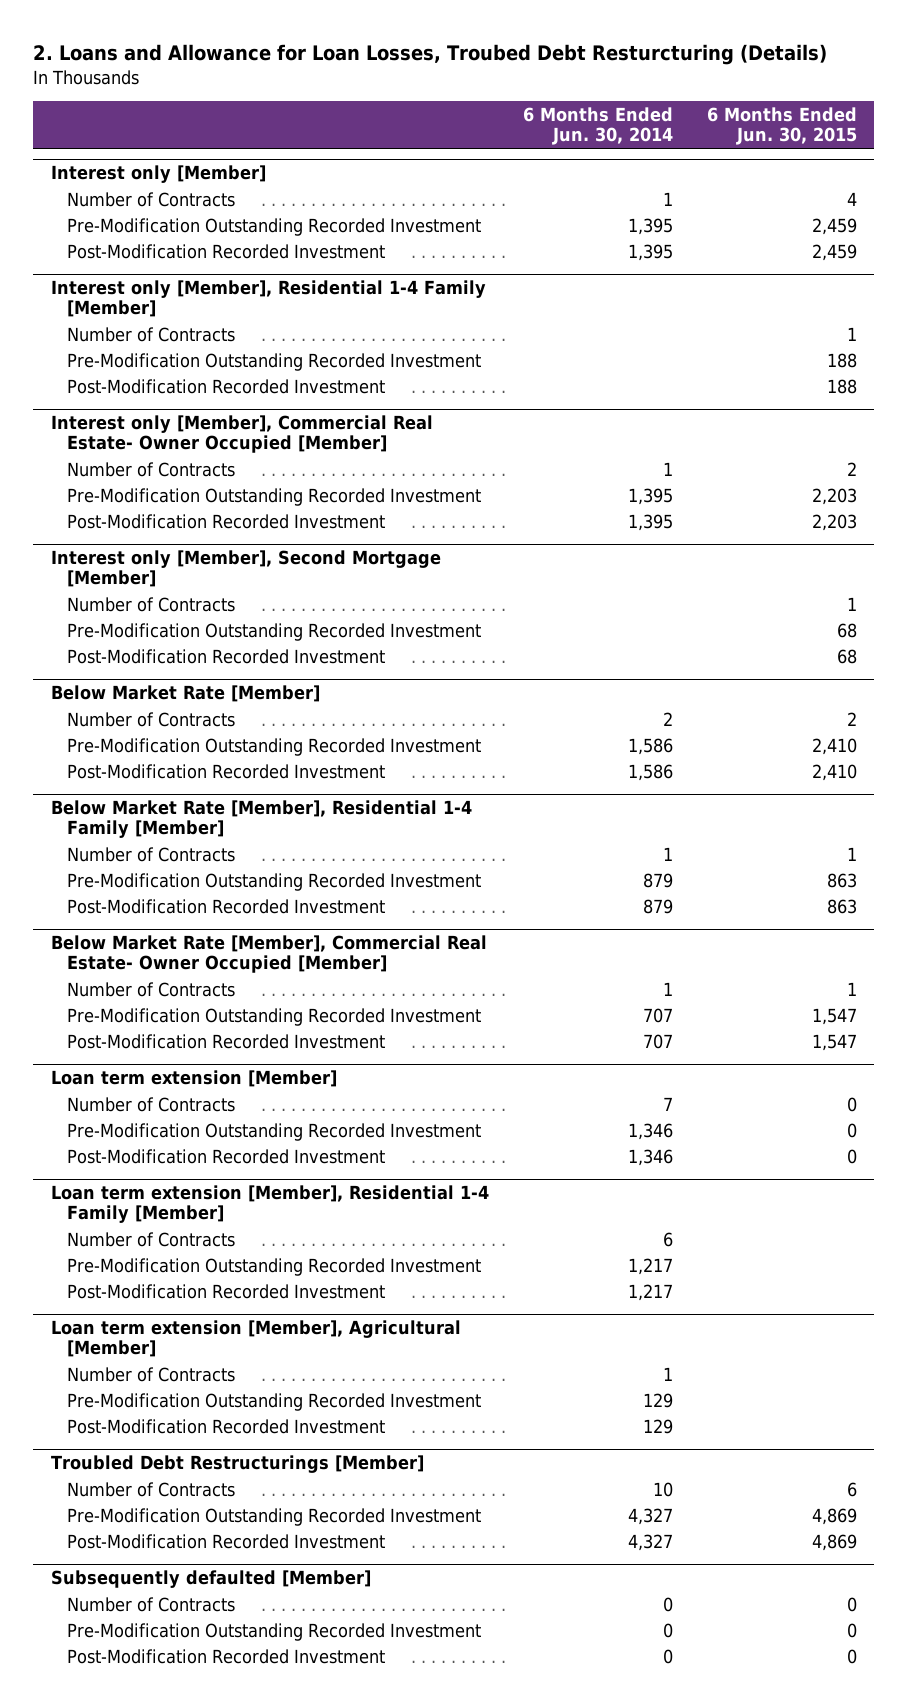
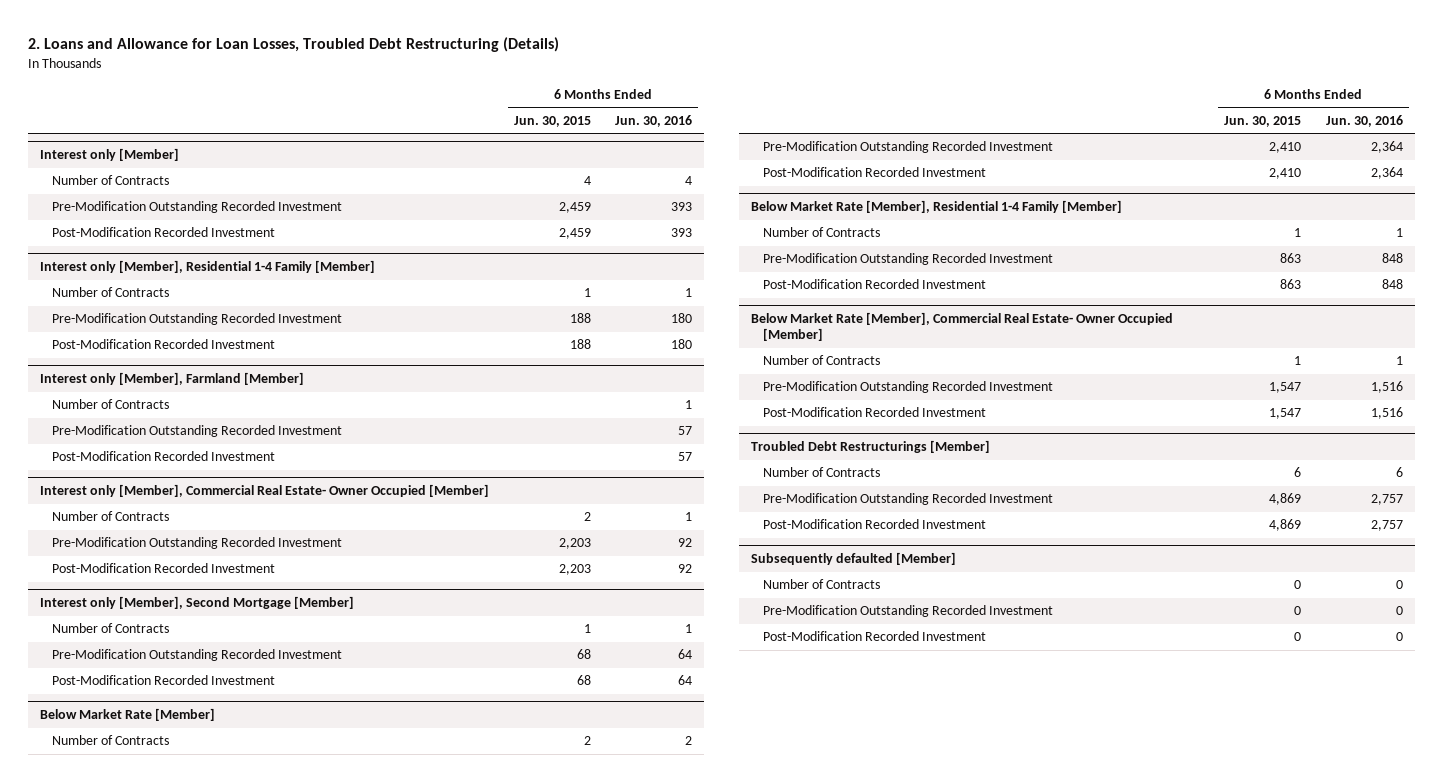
[33,44,828,66] 2. Loans and Allowance for Loan Losses, Troubed Debt Resturcturing (Details) -> [28,37,560,53] 2. Loans and Allowance for Loan Losses, Troubled Debt Restructuring (Details)
[522,106,673,146] 6 Months Ended Jun. 30, 2014 -> none
none -> [615,114,693,127] Jun. 30, 2016
none -> [40,372,305,386] Interest only [Member], Farmland [Member]
none -> [52,399,170,410] Number of Contracts
none -> [52,425,343,438] Pre-Modification Outstanding Recorded Investment
none -> [52,451,276,462] Post-Modification Recorded Investment
[50,1069,337,1087] Loan term extension [Member] -> none
[67,1096,236,1112] Number of Contracts -> none
[67,1122,482,1141] Pre-Modification Outstanding Recorded Investment -> none
[67,1148,386,1164] Post-Modification Recorded Investment -> none
[50,1184,489,1224] Loan term extension [Member], Residential 1-4 Family [Member] -> none
[67,1231,236,1247] Number of Contracts -> none
[67,1257,482,1276] Pre-Modification Outstanding Recorded Investment -> none
[67,1283,386,1299] Post-Modification Recorded Investment -> none
[50,1319,461,1358] Loan term extension [Member], Agricultural [Member] -> none
[67,1366,236,1382] Number of Contracts -> none
[67,1392,482,1411] Pre-Modification Outstanding Recorded Investment -> none
[67,1418,386,1434] Post-Modification Recorded Investment -> none

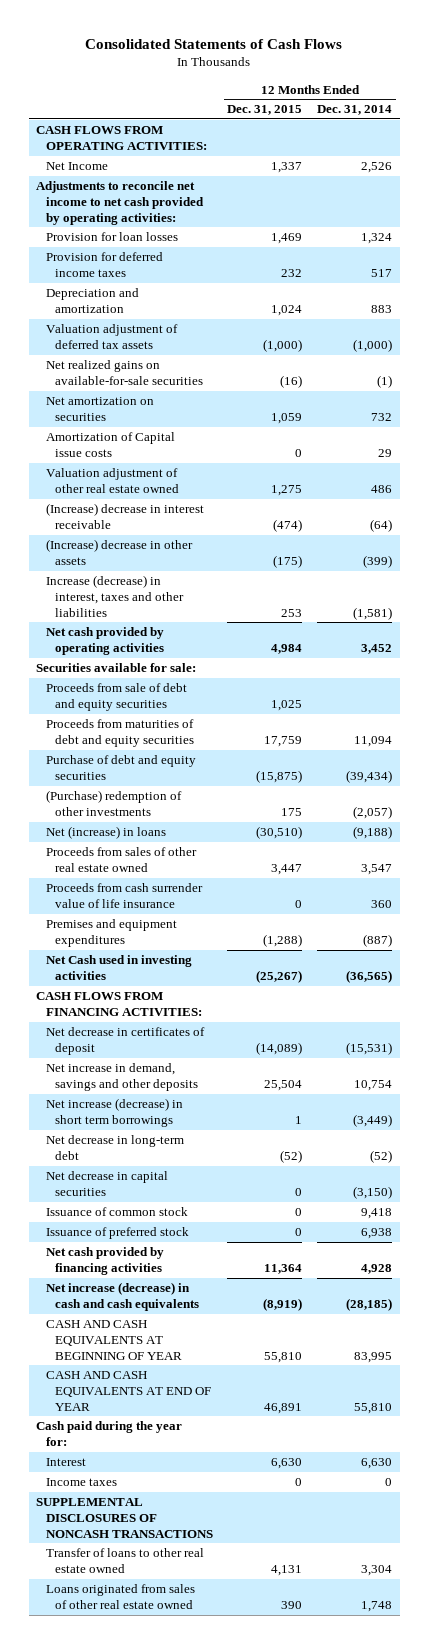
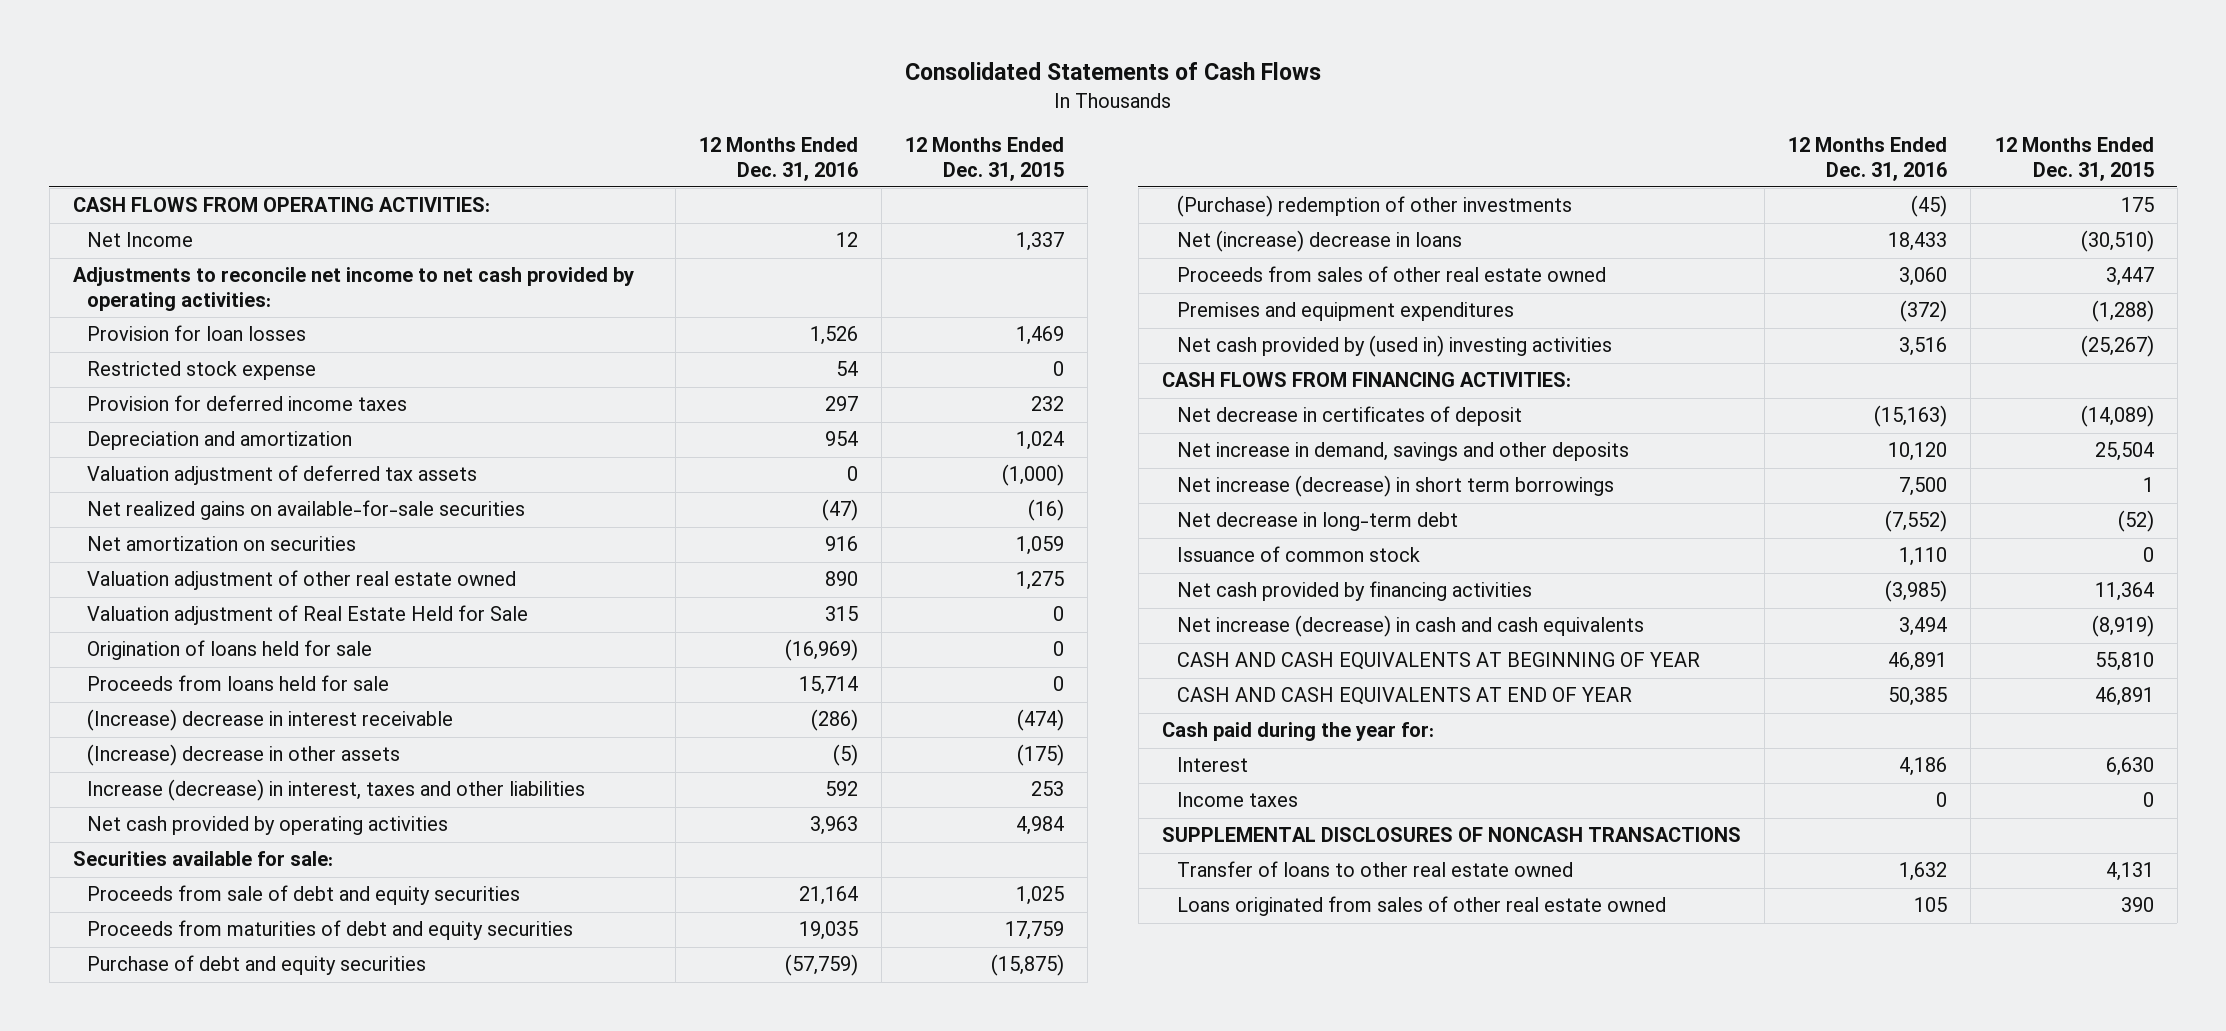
[317,105,393,116] Dec. 31, 2014 -> none
none -> [698,137,858,181] 12 Months Ended Dec. 31, 2016
none -> [87,361,317,381] Restricted stock expense
[45,432,175,457] Amortization of Capital issue costs -> none
none -> [87,605,529,626] Valuation adjustment of Real Estate Held for Sale
none -> [87,640,373,661] Origination of loans held for sale
none -> [87,675,390,692] Proceeds from loans held for sale
[45,826,166,840] Net (increase) in loans -> [1176,230,1462,253] Net (increase) decrease in loans
[45,883,203,908] Proceeds from cash surrender value of life insurance -> none
[45,955,192,980] Net Cash used in investing activities -> [1176,335,1612,358] Net cash provided by (used in) investing activities
[45,1171,168,1196] Net decrease in capital securities -> none
[45,1227,189,1240] Issuance of preferred stock -> none

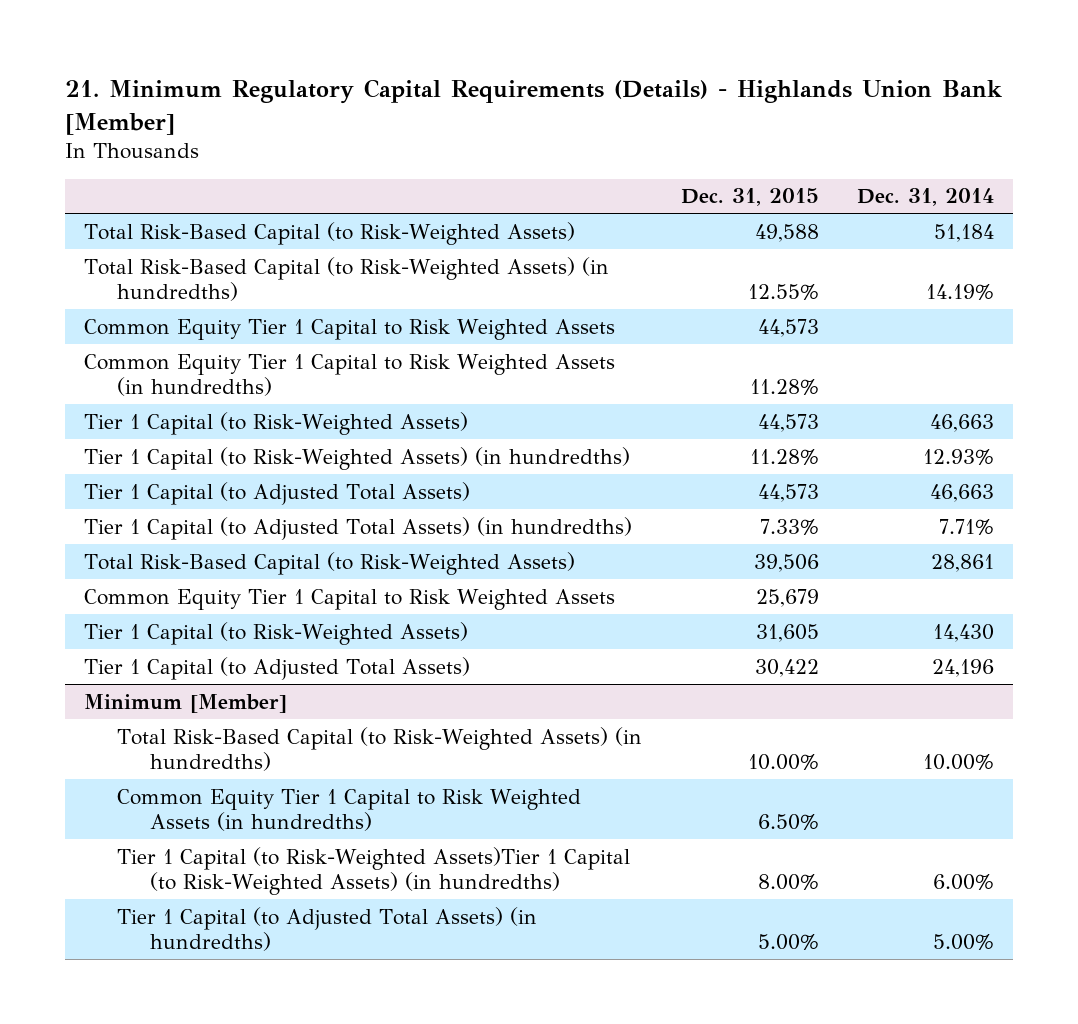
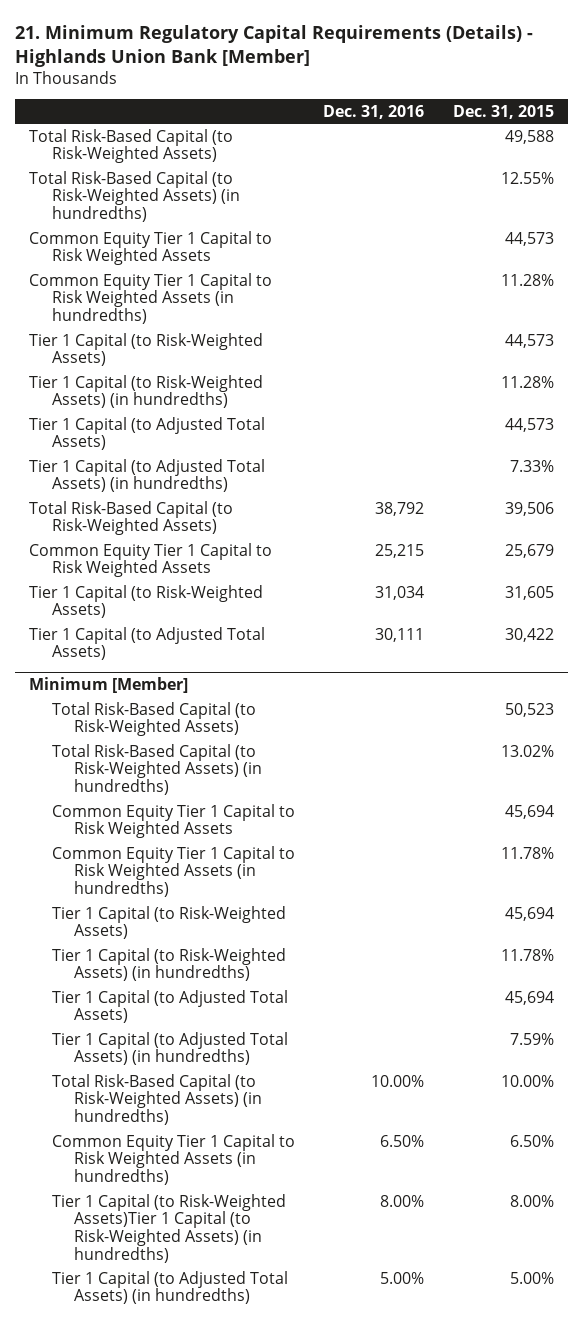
[857,188,995,207] Dec. 31, 2014 -> none
none -> [323,104,425,119] Dec. 31, 2016
none -> [51,701,256,737] Total Risk-Based Capital (to Risk-Weighted Assets)
none -> [51,743,263,796] Total Risk-Based Capital (to Risk-Weighted Assets) (in hundredths)
none -> [51,803,295,839] Common Equity Tier 1 Capital to Risk Weighted Assets
none -> [51,845,295,898] Common Equity Tier 1 Capital to Risk Weighted Assets (in hundredths)
none -> [51,905,286,940] Tier 1 Capital (to Risk-Weighted Assets)
none -> [51,947,286,982] Tier 1 Capital (to Risk-Weighted Assets) (in hundredths)
none -> [51,989,288,1024] Tier 1 Capital (to Adjusted Total Assets)
none -> [51,1031,288,1066] Tier 1 Capital (to Adjusted Total Assets) (in hundredths)

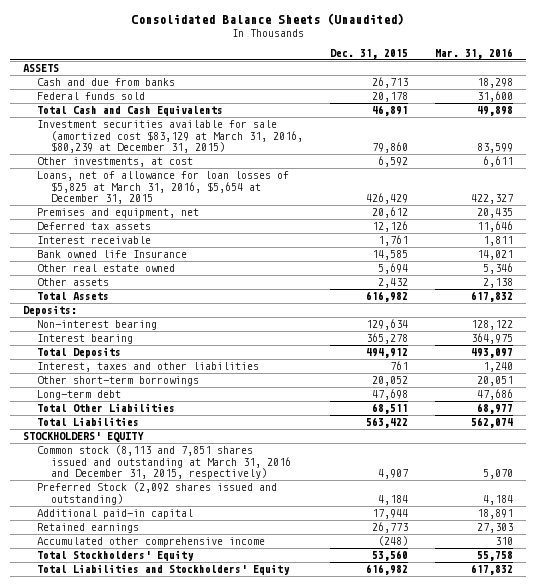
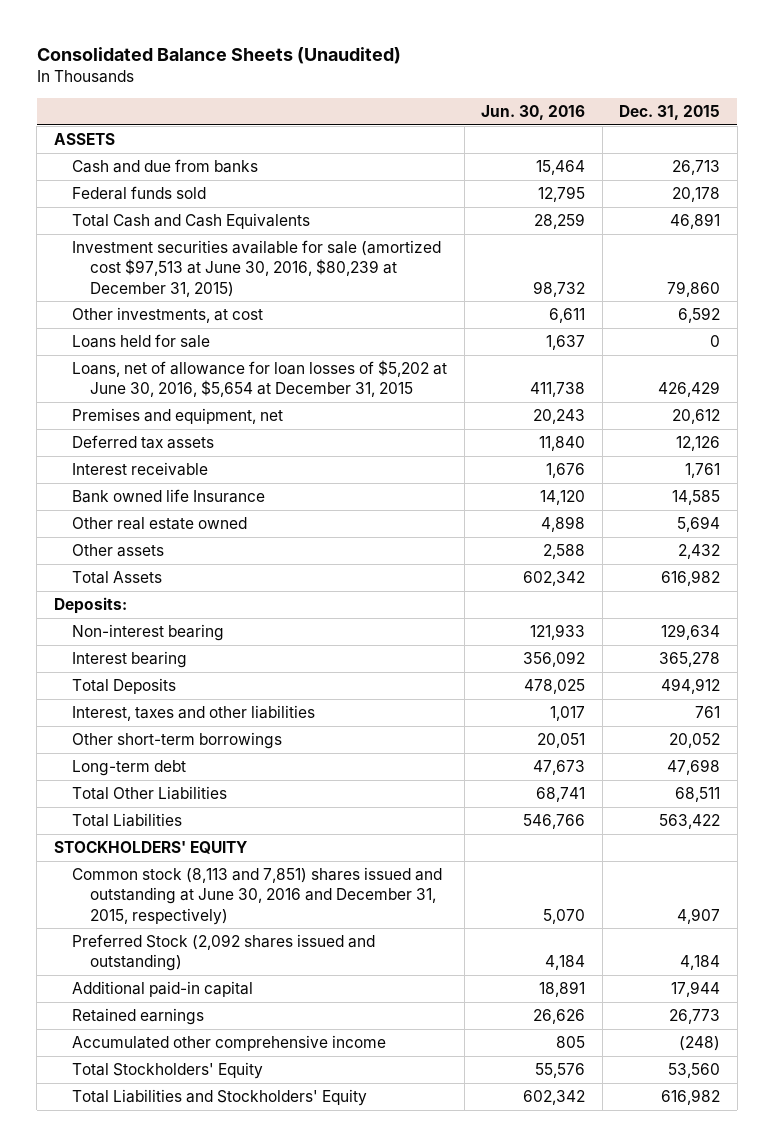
[434,48,513,60] Mar. 31, 2016 -> none
none -> [481,104,586,120] Jun. 30, 2016
[37,120,304,154] Investment securities available for sale (amortized cost $83,129 at March 31, 2016, $80,239 at December 31, 2015) -> [72,240,442,297] Investment securities available for sale (amortized cost $97,513 at June 30, 2016, $80,239 at December 31, 2015)
none -> [72,334,211,349] Loans held for sale
[37,171,290,205] Loans, net of allowance for loan losses of $5,825 at March 31, 2016, $5,654 at December 31, 2015 -> [72,360,448,398] Loans, net of allowance for loan losses of $5,202 at June 30, 2016, $5,654 at December 31, 2015
[37,445,292,480] Common stock (8,113 and 7,851 shares issued and outstanding at March 31, 2016 and December 31, 2015, respectively) -> [72,867,443,925] Common stock (8,113 and 7,851) shares issued and outstanding at June 30, 2016 and December 31, 2015, respectively)

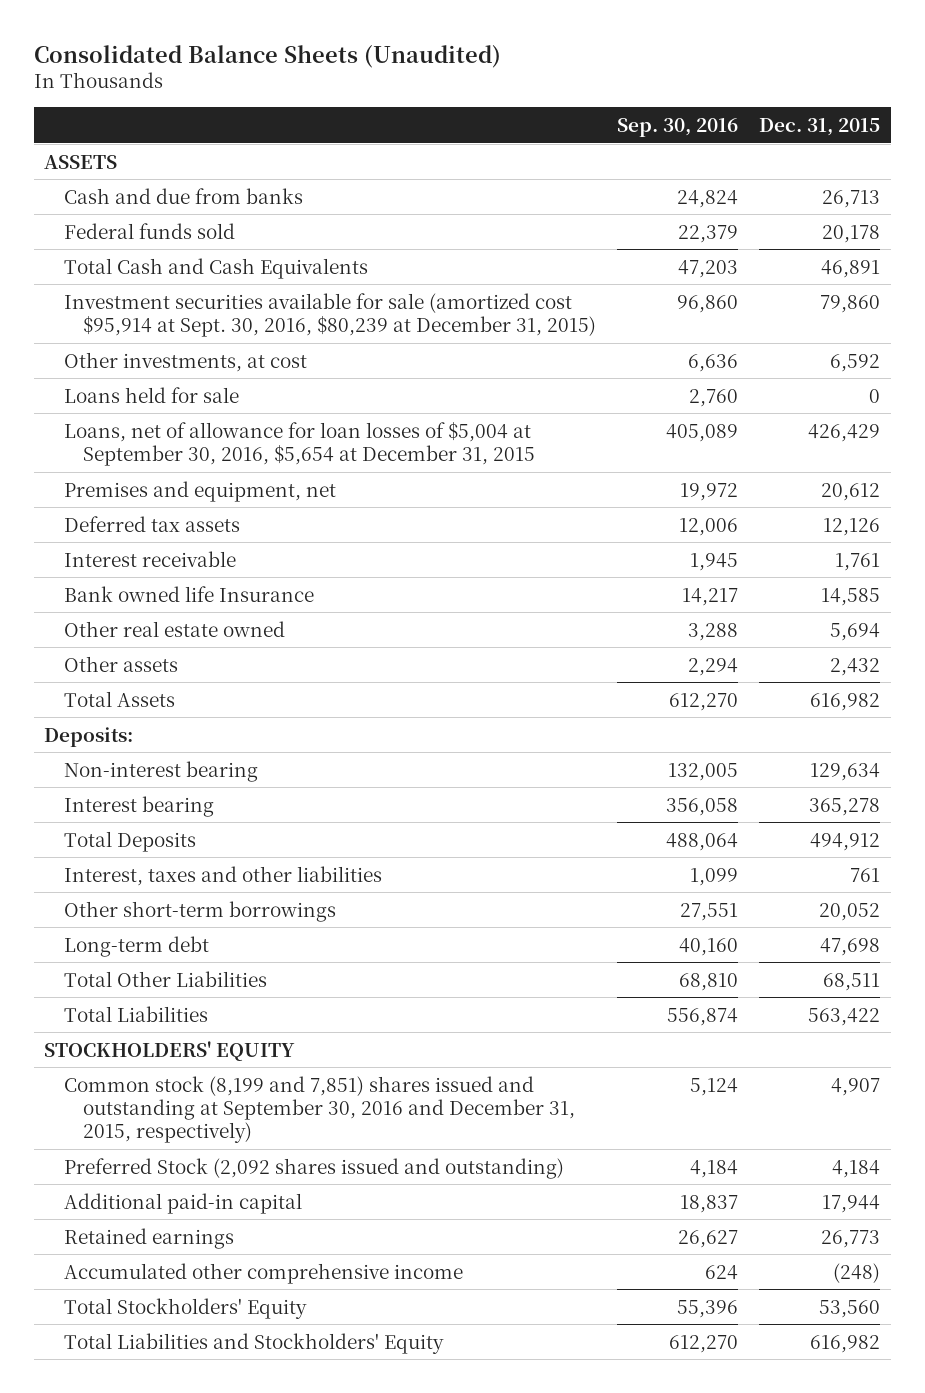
[481,104,586,120] Jun. 30, 2016 -> none
none -> [617,118,739,138] Sep. 30, 2016
[72,240,442,297] Investment securities available for sale (amortized cost $97,513 at June 30, 2016, $80,239 at December 31, 2015) -> [63,292,596,337] Investment securities available for sale (amortized cost $95,914 at Sept. 30, 2016, $80,239 at December 31, 2015)
[72,360,448,398] Loans, net of allowance for loan losses of $5,202 at June 30, 2016, $5,654 at December 31, 2015 -> [63,421,535,466] Loans, net of allowance for loan losses of $5,004 at September 30, 2016, $5,654 at December 31, 2015
[72,867,443,925] Common stock (8,113 and 7,851) shares issued and outstanding at June 30, 2016 and December 31, 2015, respectively) -> [63,1075,575,1143] Common stock (8,199 and 7,851) shares issued and outstanding at September 30, 2016 and December 31, 2015, respectively)

